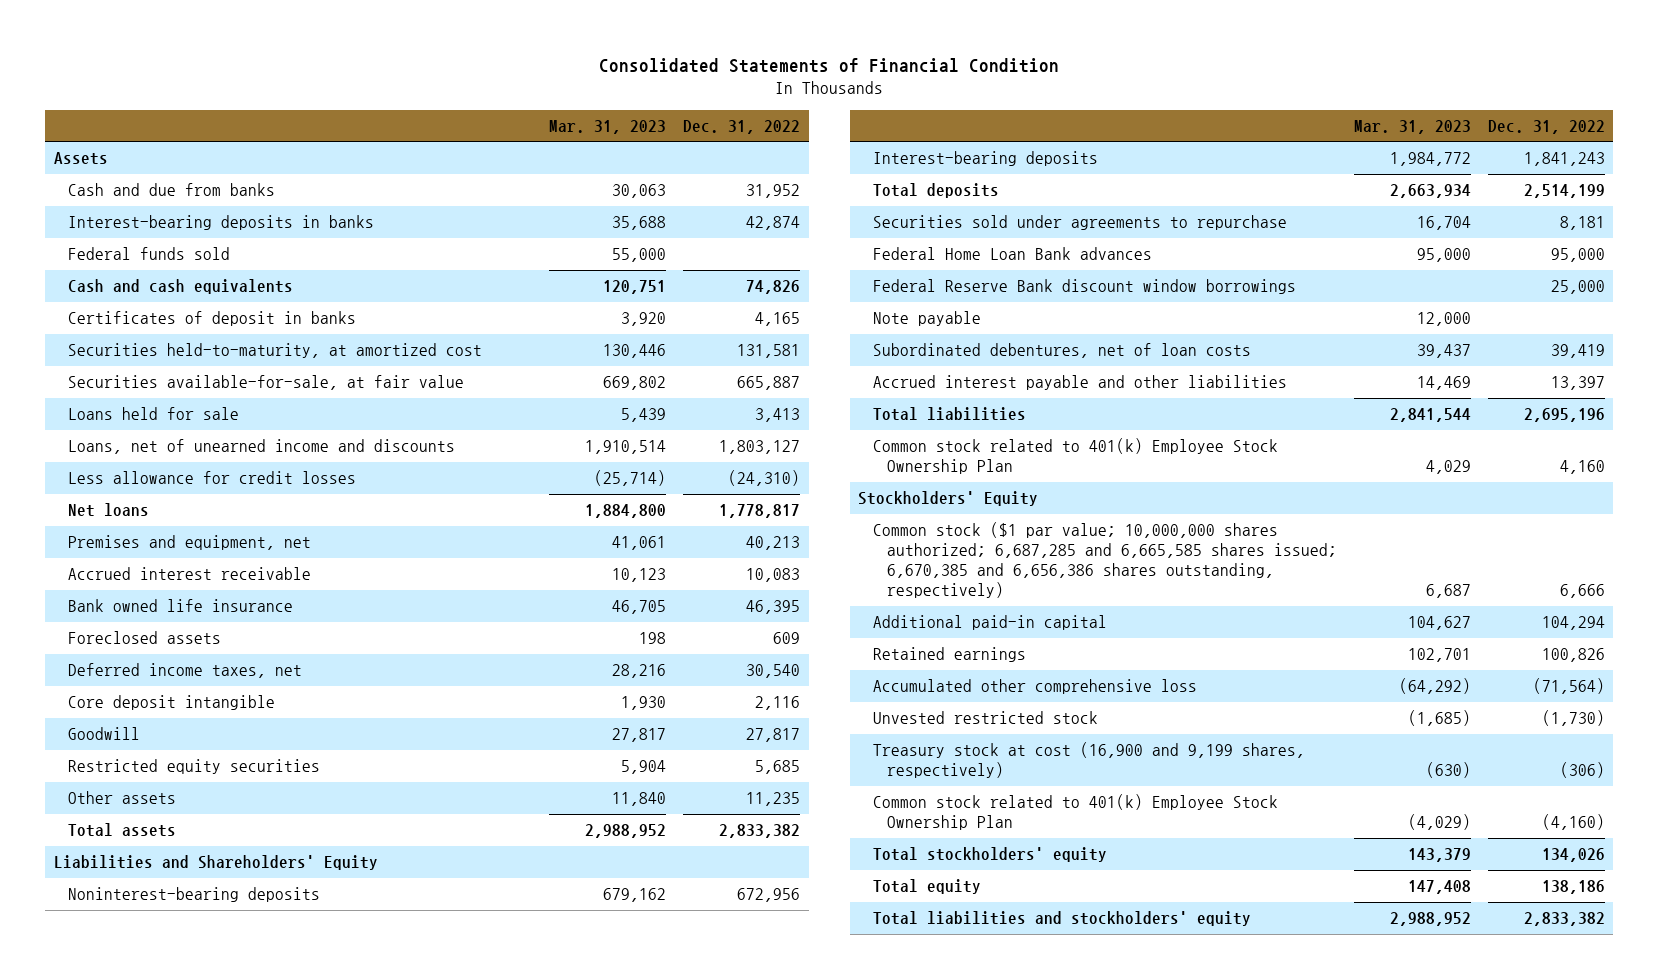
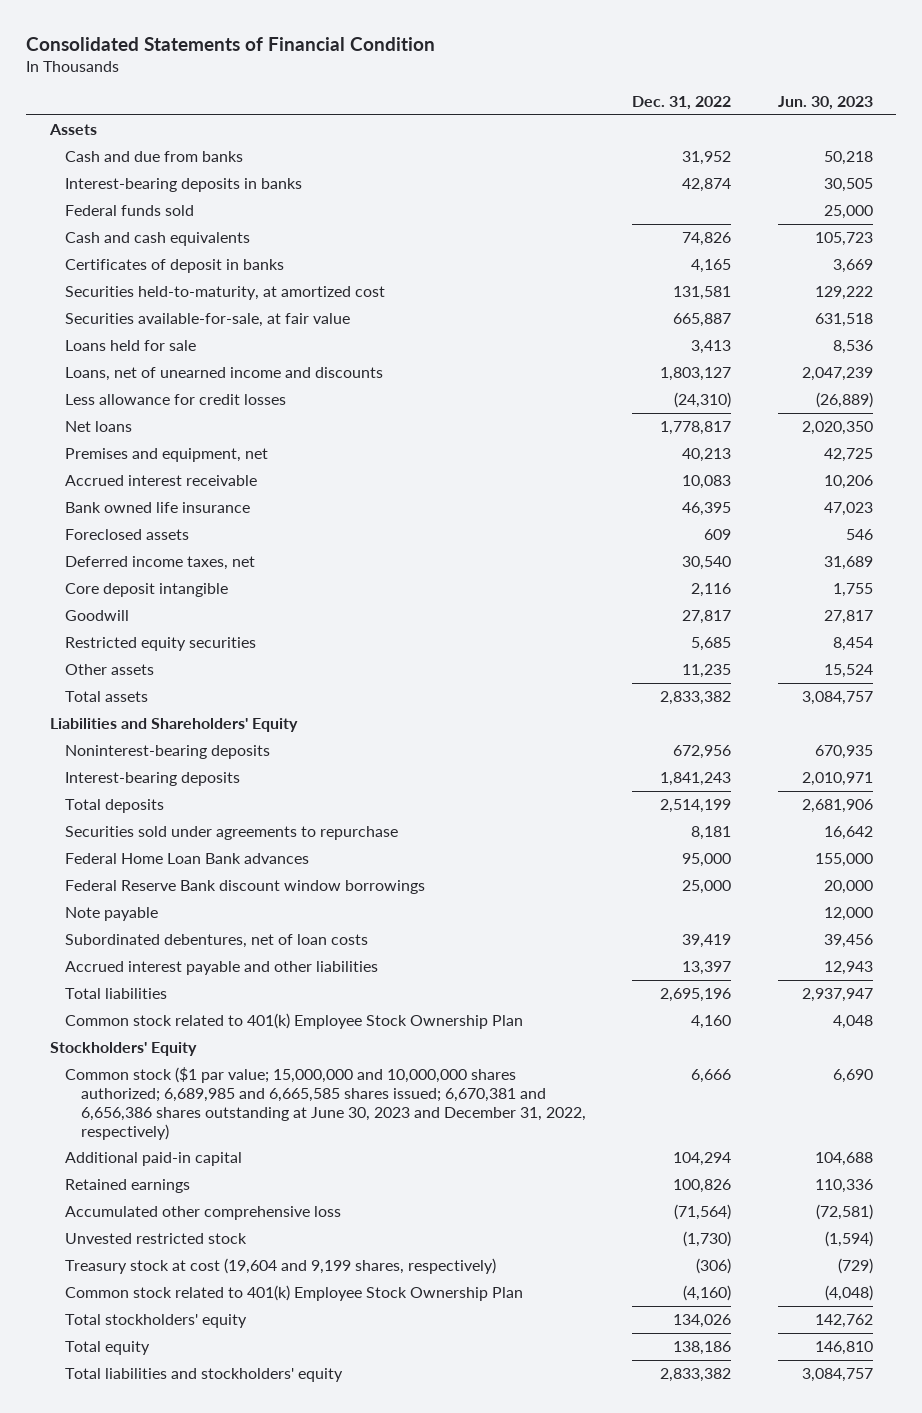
[549,119,667,134] Mar. 31, 2023 -> none
none -> [777,96,873,111] Jun. 30, 2023
[872,522,1338,599] Common stock ($1 par value; 10,000,000 shares authorized; 6,687,285 and 6,665,585 shares issued; 6,670,385 and 6,656,386 shares outstanding, respectively) -> [65,1067,586,1140] Common stock ($1 par value; 15,000,000 and 10,000,000 shares authorized; 6,689,985 and 6,665,585 shares issued; 6,670,381 and 6,656,386 shares outstanding at June 30, 2023 and December 31, 2022, respectively)
[872,742,1305,779] Treasury stock at cost (16,900 and 9,199 shares, respectively) -> [65,1258,497,1275] Treasury stock at cost (19,604 and 9,199 shares, respectively)

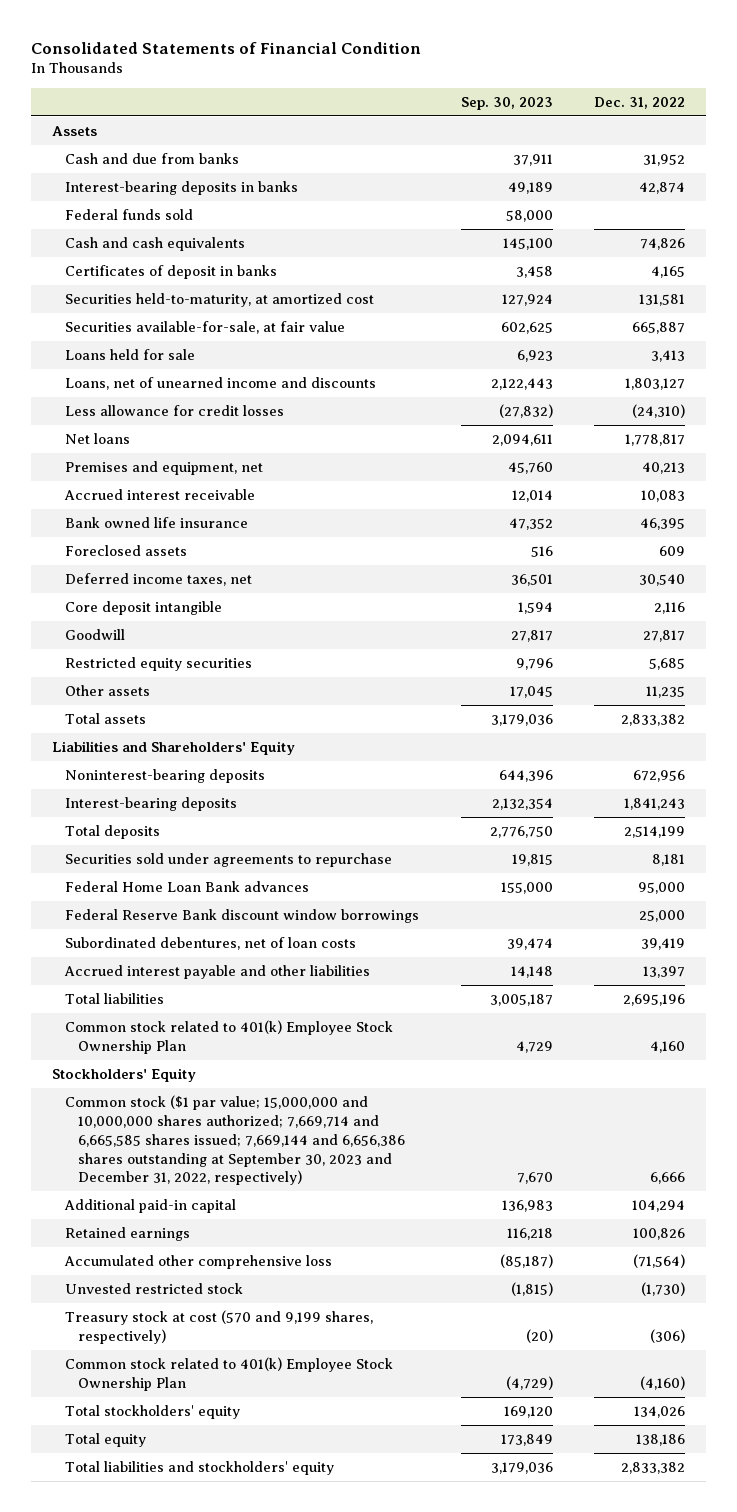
[777,96,873,111] Jun. 30, 2023 -> none
none -> [460,96,553,110] Sep. 30, 2023
[65,907,159,922] Note payable -> none
[65,1067,586,1140] Common stock ($1 par value; 15,000,000 and 10,000,000 shares authorized; 6,689,985 and 6,665,585 shares issued; 6,670,381 and 6,656,386 shares outstanding at June 30, 2023 and December 31, 2022, respectively) -> [65,1094,406,1186] Common stock ($1 par value; 15,000,000 and 10,000,000 shares authorized; 7,669,714 and 6,665,585 shares issued; 7,669,144 and 6,656,386 shares outstanding at September 30, 2023 and December 31, 2022, respectively)
[65,1258,497,1275] Treasury stock at cost (19,604 and 9,199 shares, respectively) -> [65,1309,374,1344] Treasury stock at cost (570 and 9,199 shares, respectively)

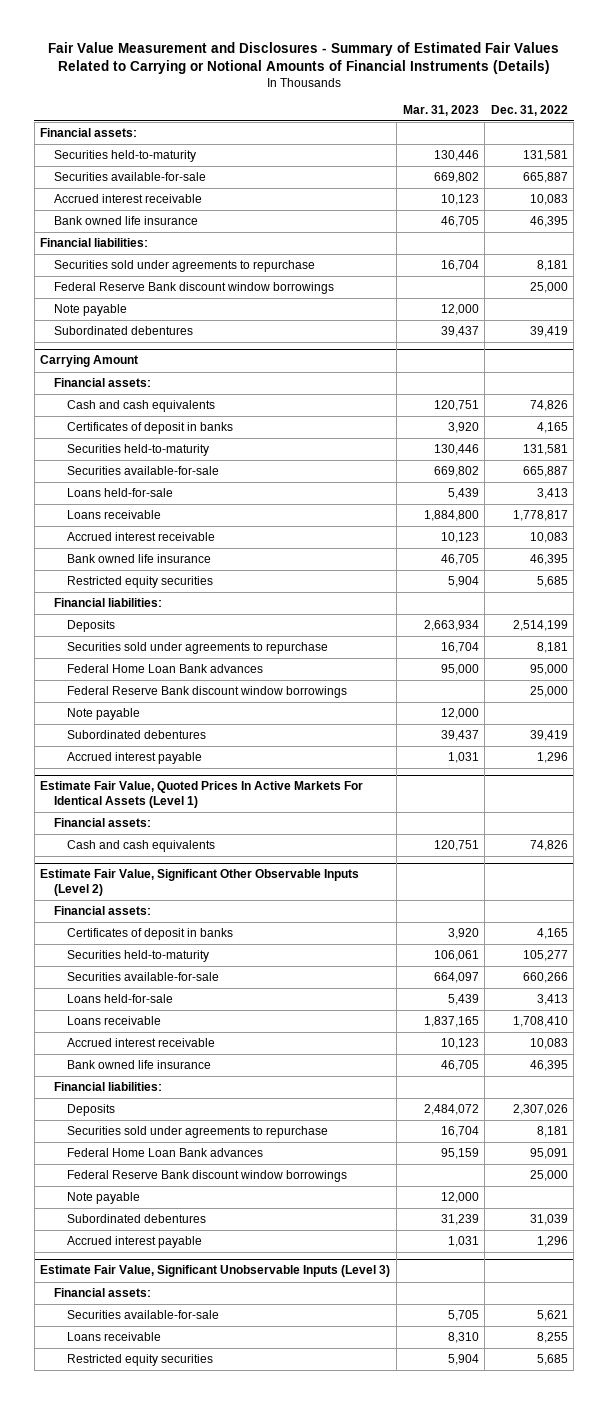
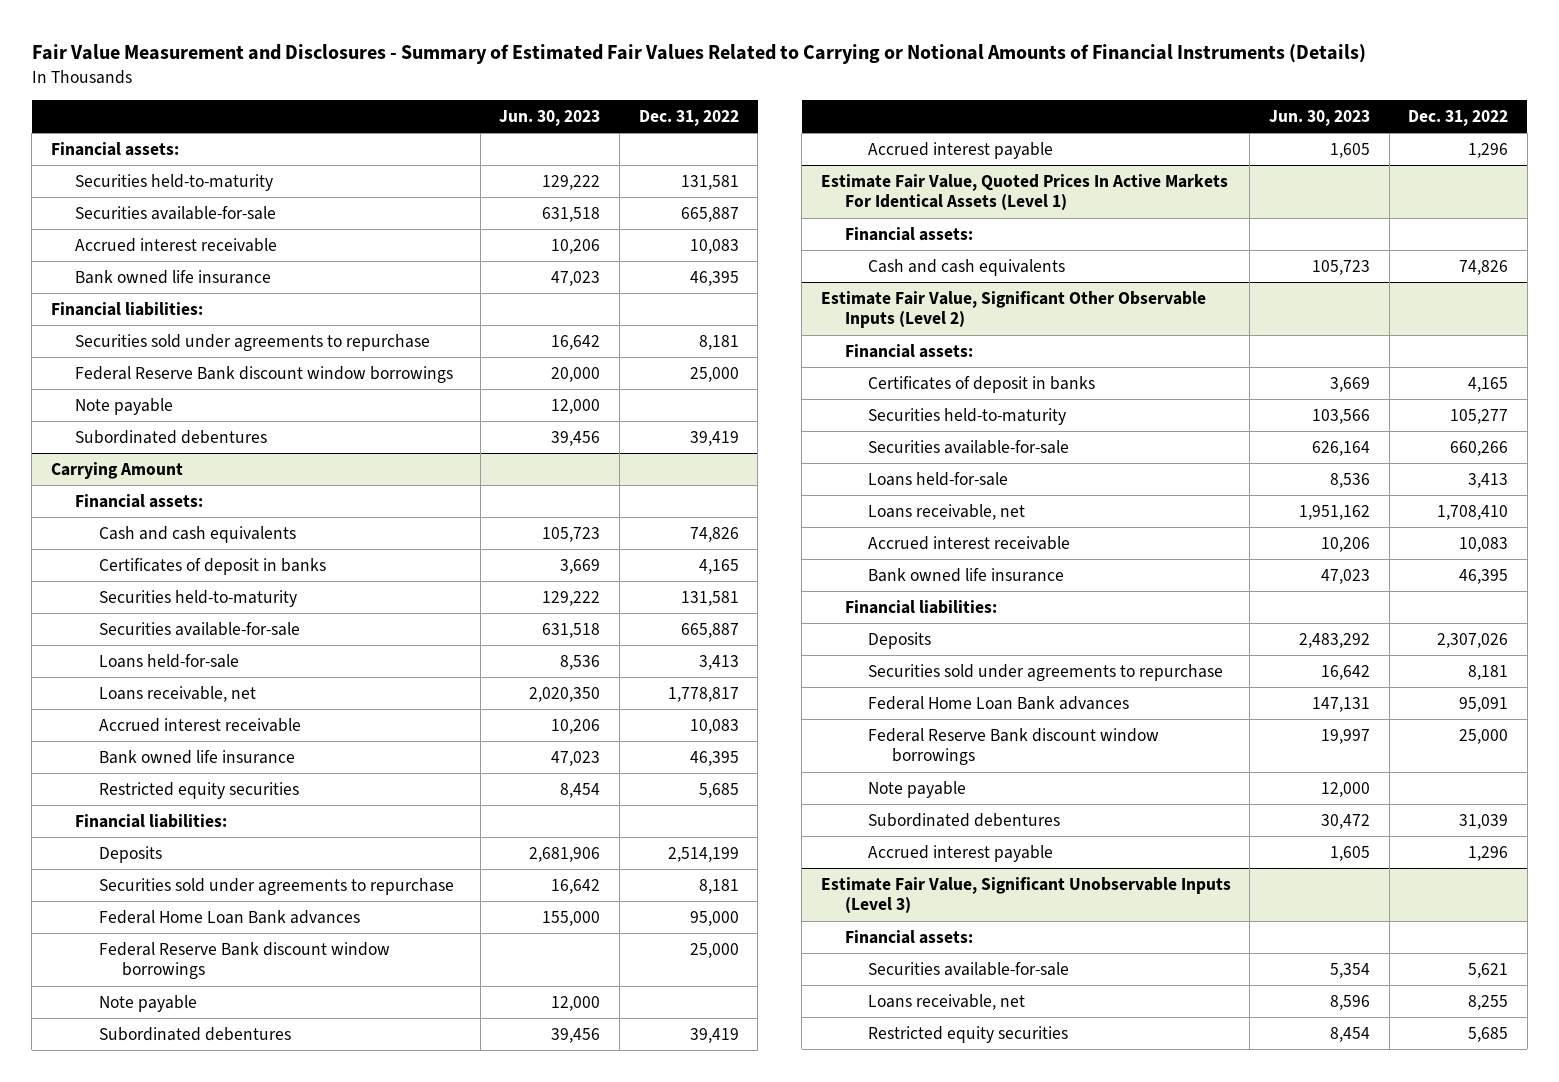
[402,104,479,116] Mar. 31, 2023 -> none
none -> [499,109,601,126] Jun. 30, 2023
[67,510,162,520] Loans receivable -> [98,685,256,702] Loans receivable, net
[67,1016,162,1026] Loans receivable -> [868,503,1026,520] Loans receivable, net
[67,1332,162,1342] Loans receivable -> [868,993,1026,1010] Loans receivable, net

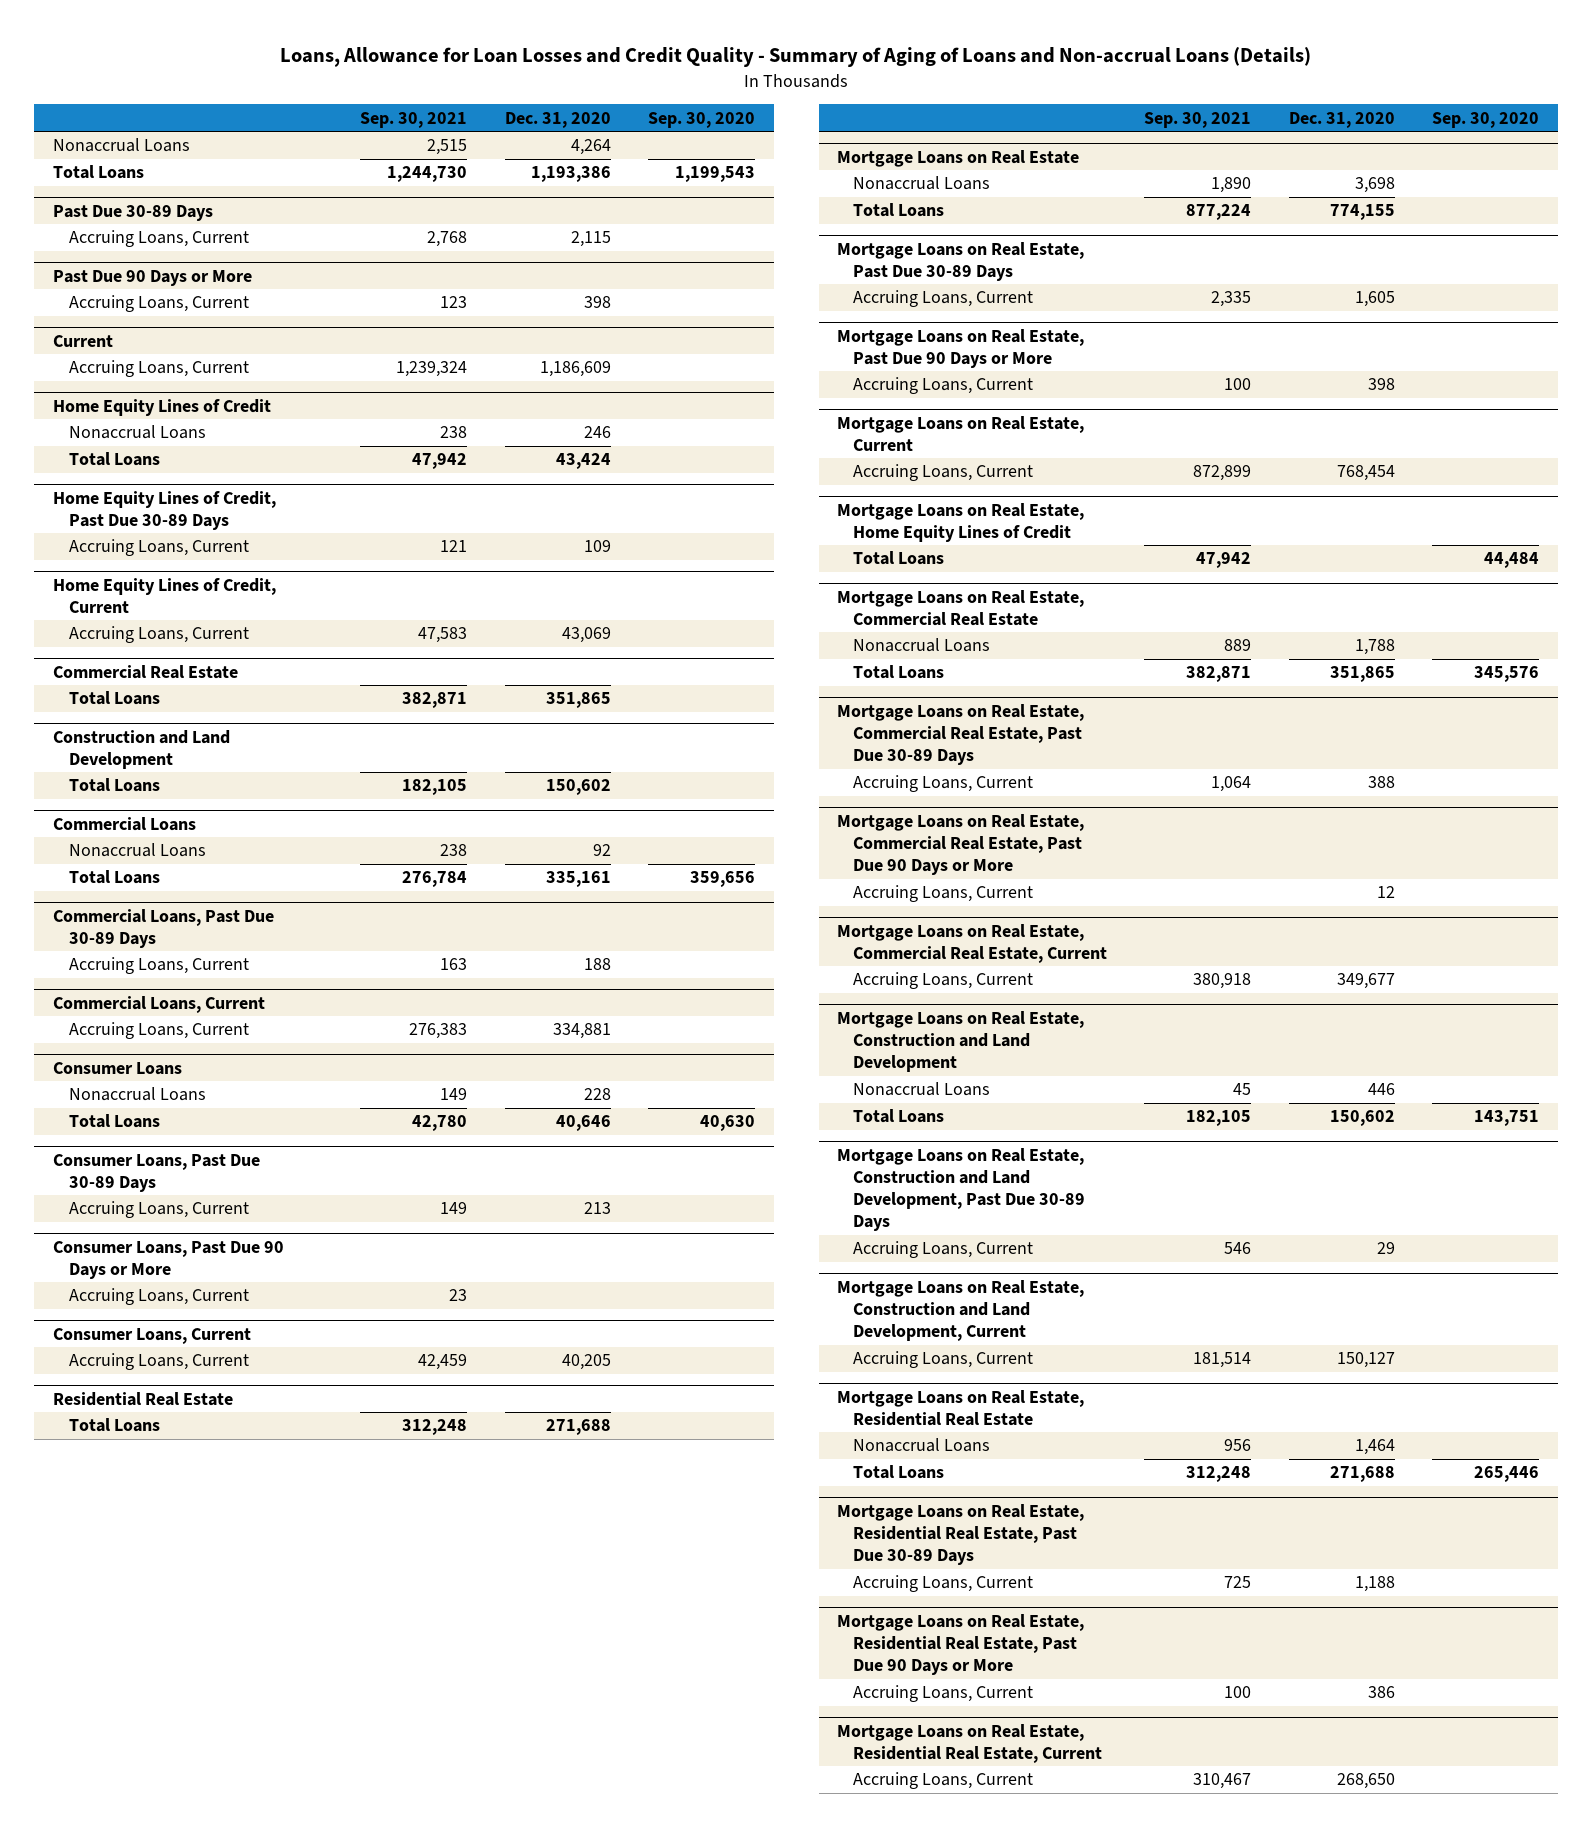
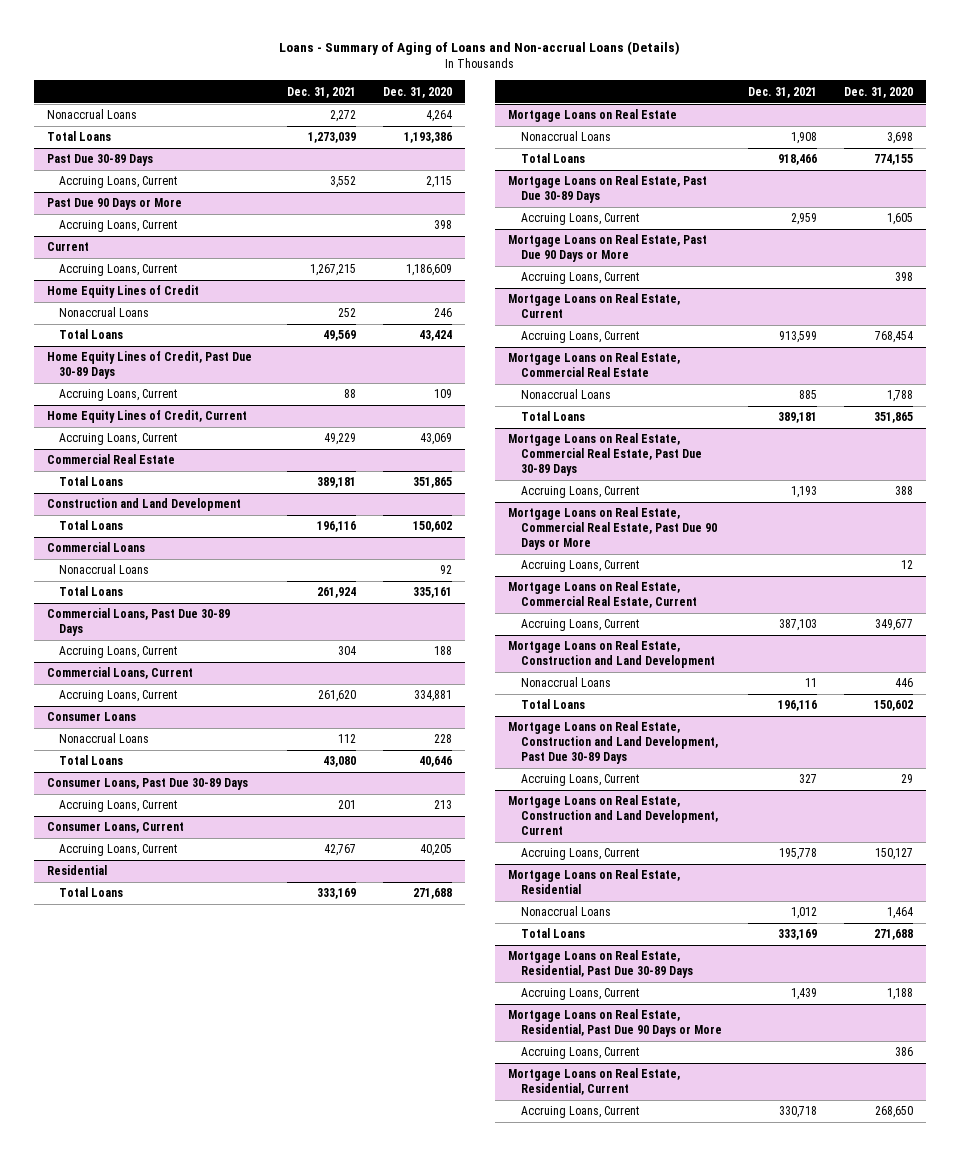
[280,47,1312,68] Loans, Allowance for Loan Losses and Credit Quality - Summary of Aging of Loans and Non-accrual Loans (Details) -> [279,41,681,56] Loans - Summary of Aging of Loans and Non-accrual Loans (Details)
[360,111,468,128] Sep. 30, 2021 -> none
[648,111,756,128] Sep. 30, 2020 -> none
none -> [287,86,357,98] Dec. 31, 2021
[53,1240,285,1279] Consumer Loans, Past Due 90 Days or More -> none
[68,1288,249,1306] Accruing Loans, Current -> none
[53,1391,234,1406] Residential Real Estate -> [46,865,107,876] Residential
[837,502,1085,542] Mortgage Loans on Real Estate, Home Equity Lines of Credit -> none
[852,551,944,566] Total Loans -> none
[837,1389,1085,1426] Mortgage Loans on Real Estate, Residential Real Estate -> [508,869,681,895] Mortgage Loans on Real Estate, Residential
[837,1503,1085,1566] Mortgage Loans on Real Estate, Residential Real Estate, Past Due 30-89 Days -> [508,950,693,979] Mortgage Loans on Real Estate, Residential, Past Due 30-89 Days
[837,1613,1085,1676] Mortgage Loans on Real Estate, Residential Real Estate, Past Due 90 Days or More -> [508,1009,722,1038] Mortgage Loans on Real Estate, Residential, Past Due 90 Days or More
[837,1723,1102,1763] Mortgage Loans on Real Estate, Residential Real Estate, Current -> [508,1068,681,1096] Mortgage Loans on Real Estate, Residential, Current

